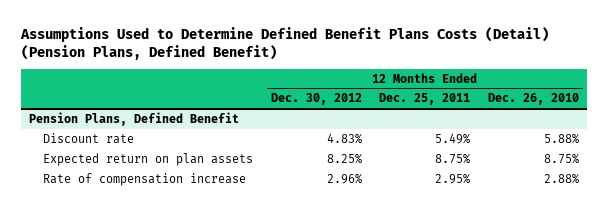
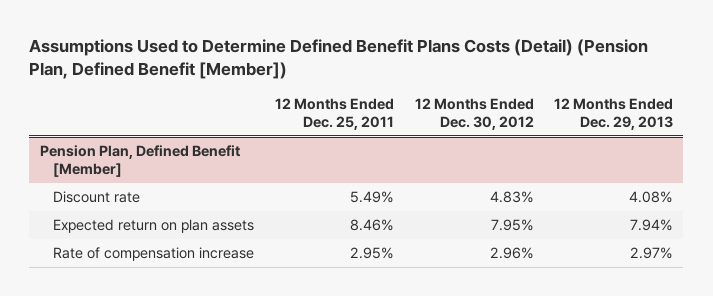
[19,26,549,60] Assumptions Used to Determine Defined Benefit Plans Costs (Detail) (Pension Plans, Defined Benefit) -> [29,39,649,79] Assumptions Used to Determine Defined Benefit Plans Costs (Detail) (Pension Plan, Defined Benefit [Member])
[487,93,579,106] Dec. 26, 2010 -> none
none -> [554,98,674,130] 12 Months Ended Dec. 29, 2013
[29,112,240,127] Pension Plans, Defined Benefit -> [39,145,240,177] Pension Plan, Defined Benefit [Member]
[326,154,362,165] 8.25% -> [490,219,534,232] 7.95%
[435,154,471,165] 8.75% -> [349,219,394,232] 8.46%

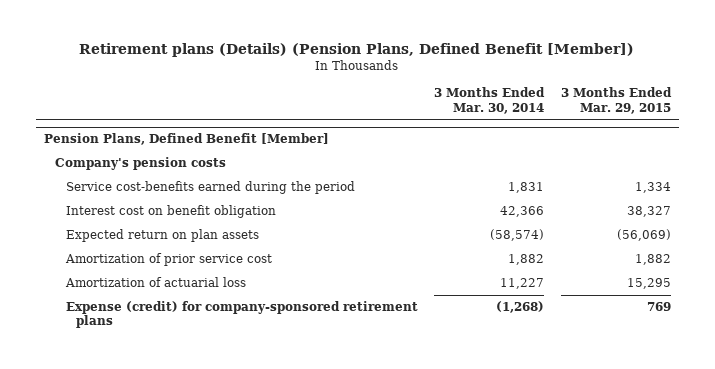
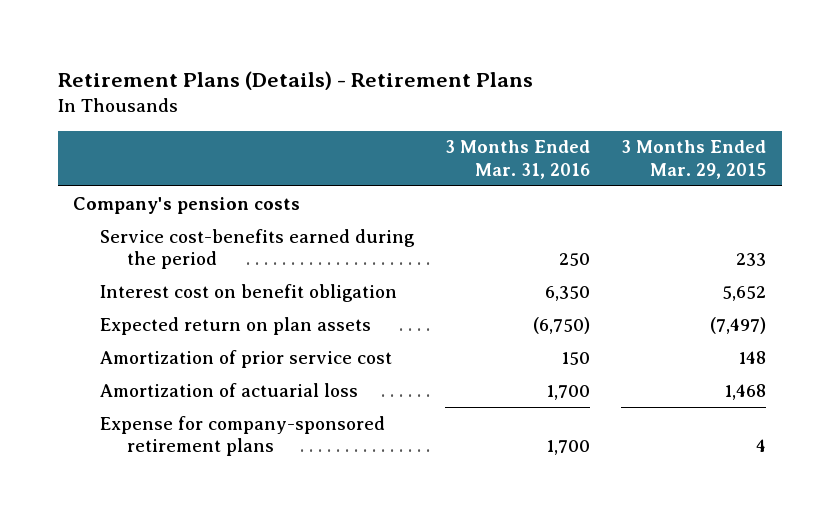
[79,42,635,57] Retirement plans (Details) (Pension Plans, Defined Benefit [Member]) -> [57,70,533,90] Retirement Plans (Details) - Retirement Plans
[434,87,546,114] 3 Months Ended Mar. 30, 2014 -> none
none -> [445,140,591,179] 3 Months Ended Mar. 31, 2016
[44,133,330,146] Pension Plans, Defined Benefit [Member] -> none
[634,181,671,193] 1,334 -> [736,253,767,267] 233
[626,205,671,217] 38,327 -> [722,285,767,301] 5,652
[616,228,671,241] (56,069) -> [710,316,767,334] (7,497)
[634,253,671,265] 1,882 -> [738,350,767,364] 148
[626,277,671,289] 15,295 -> [724,383,767,400] 1,468
[65,300,418,329] Expense (credit) for company-sponsored retirement plans -> [100,415,386,457] Expense for company-sponsored retirement plans
[646,301,671,311] 769 -> [756,439,767,453] 4

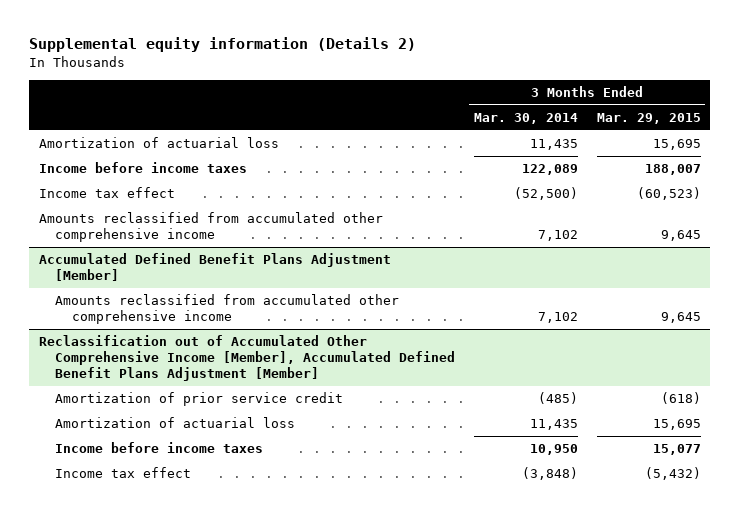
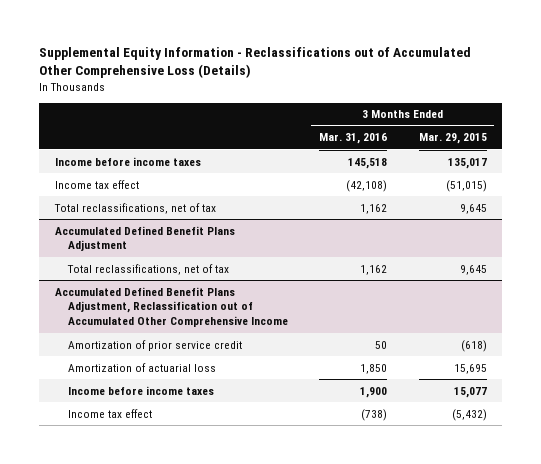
[29,37,417,53] Supplemental equity information (Details 2) -> [39,47,472,79] Supplemental Equity Information - Reclassifications out of Accumulated Other Comprehensive Loss (Details)
[473,112,578,124] Mar. 30, 2014 -> none
none -> [319,133,388,145] Mar. 31, 2016
[38,137,279,149] Amortization of actuarial loss -> none
[644,164,701,176] 188,007 -> [447,157,487,169] 135,017
[636,187,701,201] (60,523) -> [445,179,487,192] (51,015)
[38,212,383,243] Amounts reclassified from accumulated other comprehensive income -> [53,202,216,214] Total reclassifications, net of tax
[38,253,391,282] Accumulated Defined Benefit Plans Adjustment [Member] -> [54,225,235,252] Accumulated Defined Benefit Plans Adjustment
[55,294,400,325] Amounts reclassified from accumulated other comprehensive income -> [66,263,229,275] Total reclassifications, net of tax
[38,335,456,382] Reclassification out of Accumulated Other Comprehensive Income [Member], Accumulated Defined Benefit Plans Adjustment [Member] -> [54,286,288,328] Accumulated Defined Benefit Plans Adjustment, Reclassification out of Accumulated Other Comprehensive Income

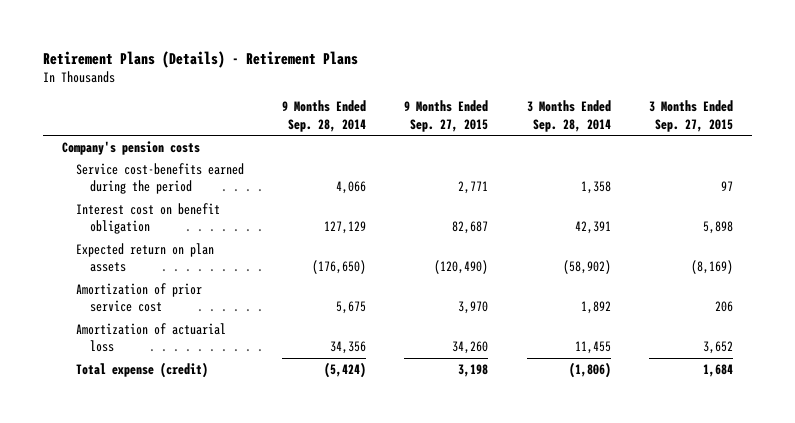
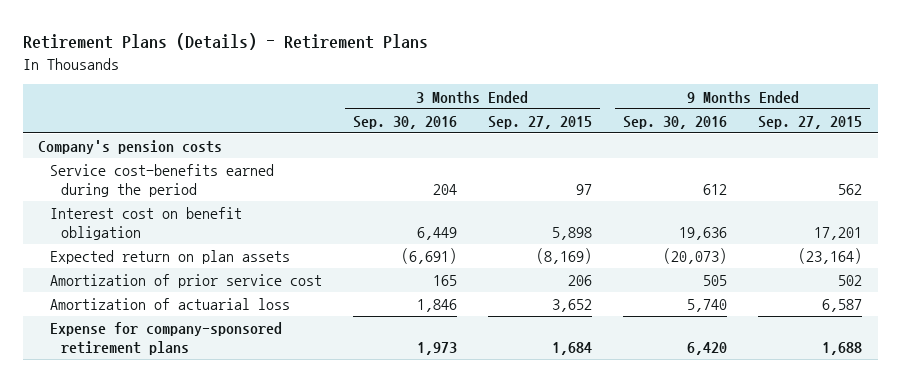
[282,100,367,132] 9 Months Ended Sep. 28, 2014 -> none
[526,100,611,132] 3 Months Ended Sep. 28, 2014 -> none
none -> [352,115,457,129] Sep. 30, 2016
none -> [623,115,728,129] Sep. 30, 2016
[75,361,208,378] Total expense (credit) -> none
[458,181,489,195] 2,771 -> [838,183,863,195] 562
[452,221,489,235] 82,687 -> [814,226,863,240] 17,201
[434,260,489,275] (120,490) -> [798,248,863,265] (23,164)
[458,301,489,315] 3,970 -> [838,275,863,287] 502
[452,341,489,355] 34,260 -> [822,299,863,313] 6,587
none -> [49,322,282,355] Expense for company-sponsored retirement plans

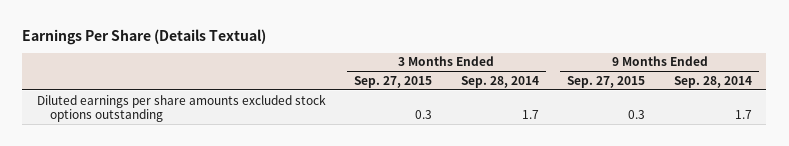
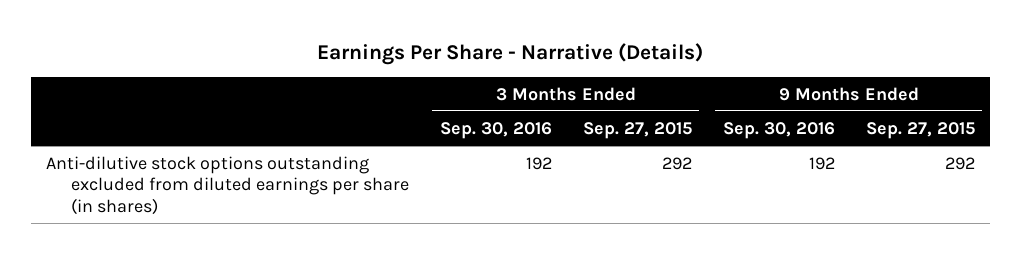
[22,28,267,45] Earnings Per Share (Details Textual) -> [317,42,704,65] Earnings Per Share - Narrative (Details)
[460,76,539,89] Sep. 28, 2014 -> none
[674,76,753,89] Sep. 28, 2014 -> none
none -> [439,121,552,139] Sep. 30, 2016
none -> [722,121,835,139] Sep. 30, 2016
[36,93,326,123] Diluted earnings per share amounts excluded stock options outstanding -> [46,155,409,216] Anti-dilutive stock options outstanding excluded from diluted earnings per share (in shares)
[415,110,433,120] 0.3 -> [661,156,692,170] 292
[628,110,646,120] 0.3 -> [944,156,975,170] 292

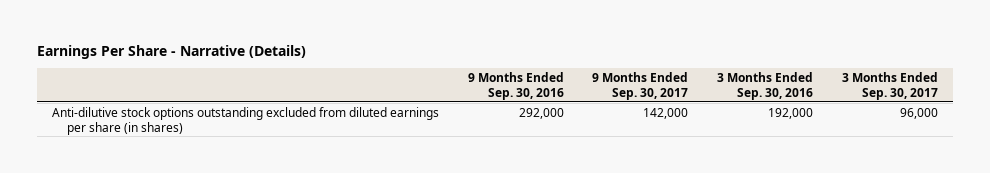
[582,121,692,139] Sep. 27, 2015 -> none
[865,121,975,139] Sep. 27, 2015 -> none
none -> [592,71,689,100] 9 Months Ended Sep. 30, 2017
none -> [842,71,939,100] 3 Months Ended Sep. 30, 2017
[525,156,552,170] 192 -> [768,107,814,119] 192,000
[808,156,835,170] 192 -> [518,107,564,119] 292,000

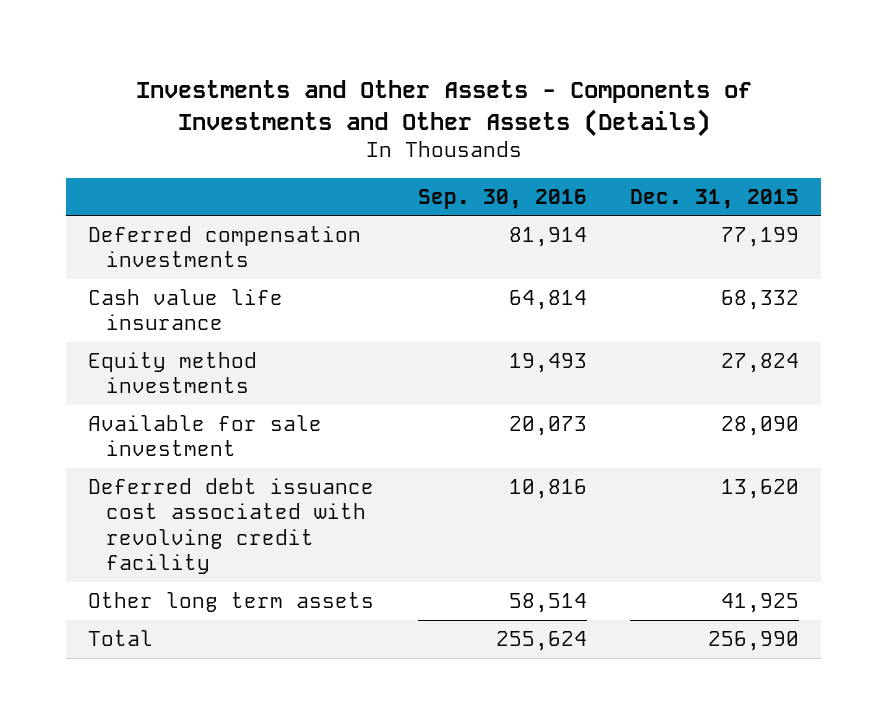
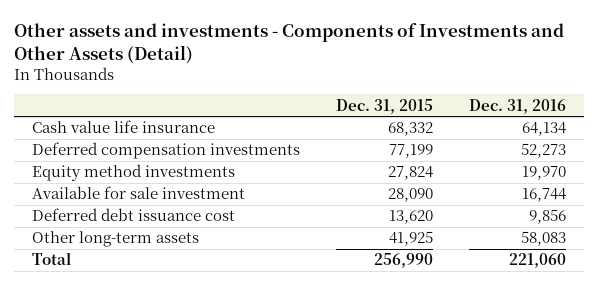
[135,79,752,137] Investments and Other Assets - Components of Investments and Other Assets (Details) -> [13,22,564,64] Other assets and investments - Components of Investments and Other Assets (Detail)
[417,188,587,209] Sep. 30, 2016 -> none
none -> [468,98,566,114] Dec. 31, 2016
[88,225,362,268] Deferred compensation investments -> [31,142,300,160] Deferred compensation investments
[88,477,375,575] Deferred debt issuance cost associated with revolving credit facility -> [31,208,235,222] Deferred debt issuance cost
[88,591,375,612] Other long term assets -> [31,231,199,248] Other long-term assets

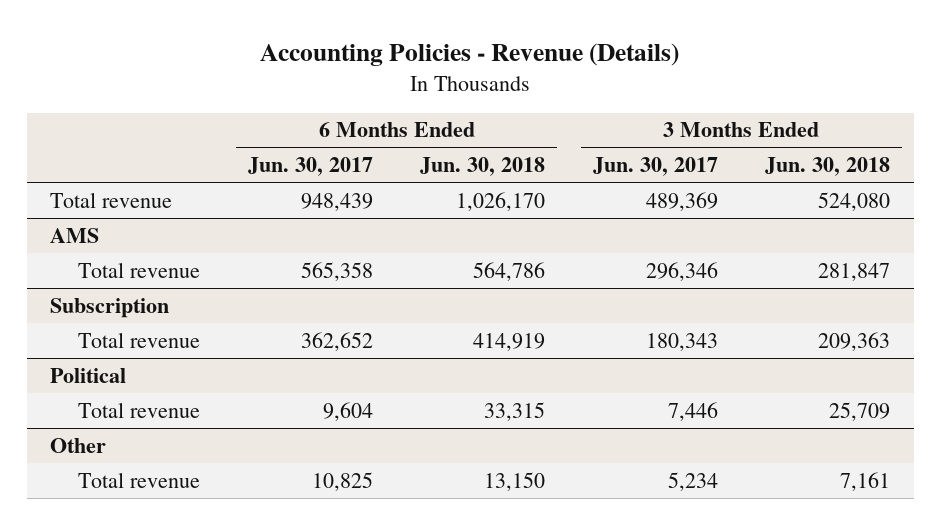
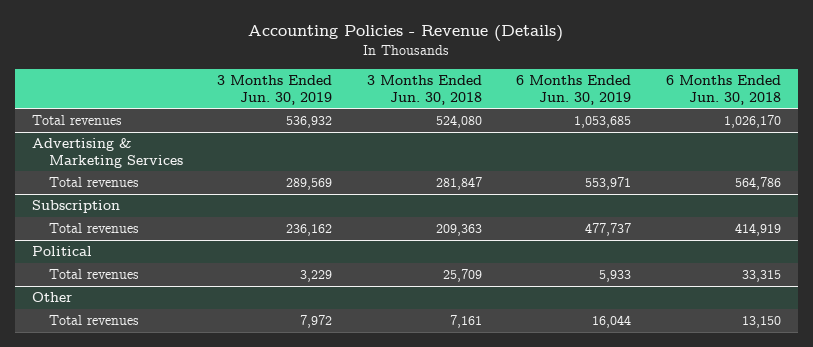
[247,157,373,177] Jun. 30, 2017 -> none
[592,157,718,177] Jun. 30, 2017 -> none
none -> [217,75,333,105] 3 Months Ended Jun. 30, 2019
none -> [516,75,632,105] 6 Months Ended Jun. 30, 2019
[50,191,173,208] Total revenue -> [32,115,123,126] Total revenues
[50,227,100,243] AMS -> [32,138,183,168] Advertising & Marketing Services
[78,261,201,278] Total revenue -> [48,177,139,188] Total revenues
[78,331,201,348] Total revenue -> [48,223,139,234] Total revenues
[78,401,201,418] Total revenue -> [48,269,139,280] Total revenues
[78,471,201,488] Total revenue -> [48,315,139,326] Total revenues

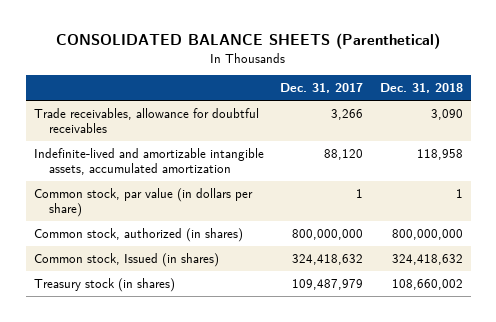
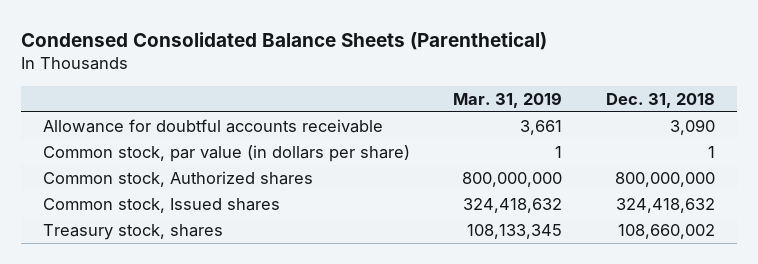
[56,33,441,50] CONSOLIDATED BALANCE SHEETS (Parenthetical) -> [21,31,548,50] Condensed Consolidated Balance Sheets (Parenthetical)
[280,83,364,94] Dec. 31, 2017 -> none
none -> [453,91,563,108] Mar. 31, 2019
[33,147,264,175] Indefinite-lived and amortizable intangible assets, accumulated amortization -> none
[33,107,259,133] Trade receivables, allowance for doubtful receivables -> [42,118,383,133] Allowance for doubtful accounts receivable
[33,227,243,242] Common stock, authorized (in shares) -> [42,170,313,187] Common stock, Authorized shares
[33,252,219,267] Common stock, Issued (in shares) -> [42,197,280,213] Common stock, Issued shares
[33,277,175,292] Treasury stock (in shares) -> [42,223,223,240] Treasury stock, shares

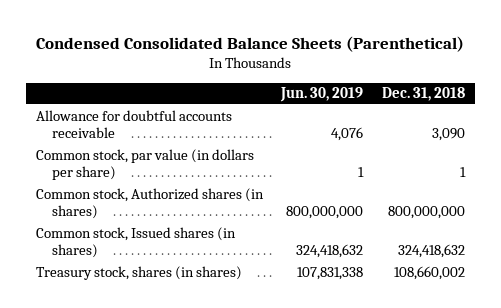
[453,91,563,108] Mar. 31, 2019 -> none
none -> [280,87,364,103] Jun. 30, 2019
[42,170,313,187] Common stock, Authorized shares -> [35,187,264,219] Common stock, Authorized shares (in shares)
[42,197,280,213] Common stock, Issued shares -> [35,226,236,258] Common stock, Issued shares (in shares)
[42,223,223,240] Treasury stock, shares -> [35,265,242,280] Treasury stock, shares (in shares)

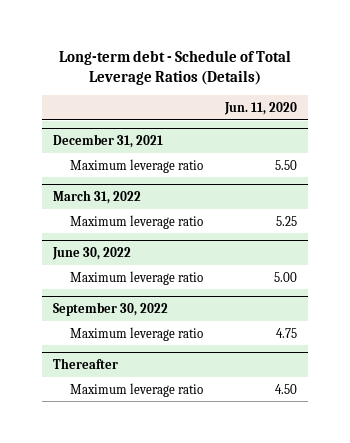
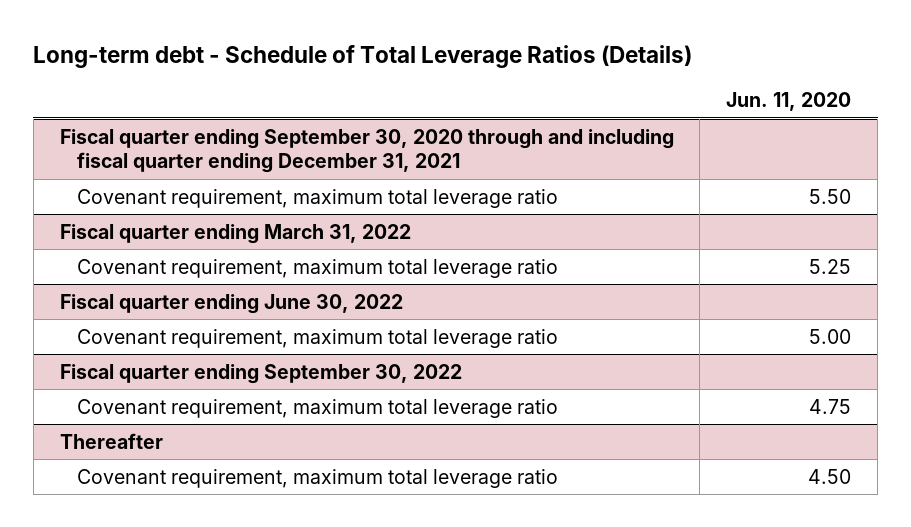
[53,134,164,149] December 31, 2021 -> [59,128,674,174] Fiscal quarter ending September 30, 2020 through and including fiscal quarter ending December 31, 2021
[69,158,203,173] Maximum leverage ratio -> [76,188,558,208] Covenant requirement, maximum total leverage ratio
[53,190,142,205] March 31, 2022 -> [59,223,411,244] Fiscal quarter ending March 31, 2022
[69,214,203,229] Maximum leverage ratio -> [76,258,558,278] Covenant requirement, maximum total leverage ratio
[52,247,132,261] June 30, 2022 -> [59,293,403,314] Fiscal quarter ending June 30, 2022
[69,270,203,285] Maximum leverage ratio -> [76,328,558,348] Covenant requirement, maximum total leverage ratio
[53,302,169,317] September 30, 2022 -> [59,363,462,384] Fiscal quarter ending September 30, 2022
[69,326,203,341] Maximum leverage ratio -> [76,398,558,418] Covenant requirement, maximum total leverage ratio
[69,382,203,397] Maximum leverage ratio -> [76,468,558,488] Covenant requirement, maximum total leverage ratio

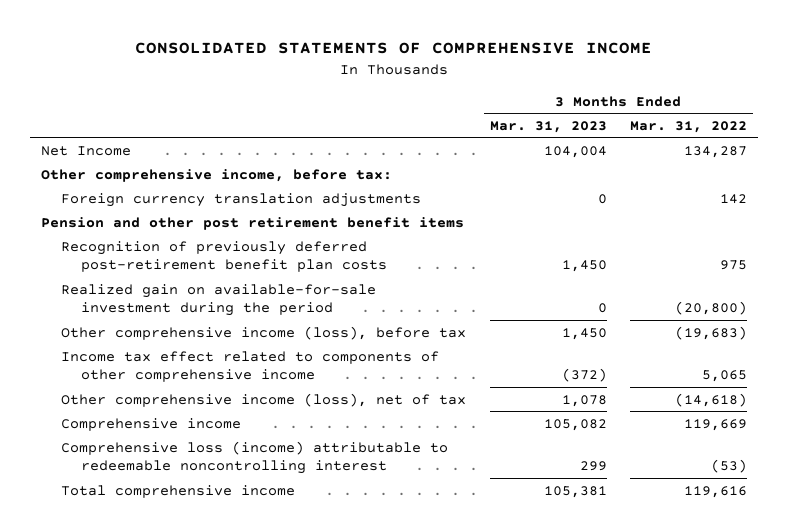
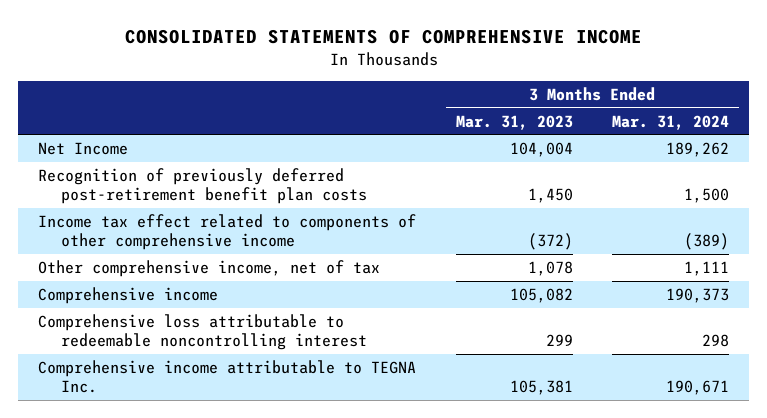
[629,120,747,133] Mar. 31, 2022 -> none
none -> [612,114,730,130] Mar. 31, 2024
[41,168,393,182] Other comprehensive income, before tax: -> none
[61,192,422,207] Foreign currency translation adjustments -> none
[41,216,465,230] Pension and other post retirement benefit items -> none
[61,283,377,317] Realized gain on available-for-sale investment during the period -> none
[61,325,467,340] Other comprehensive income (loss), before tax -> none
[61,392,467,407] Other comprehensive income (loss), net of tax -> [38,259,381,277] Other comprehensive income, net of tax
[61,440,449,475] Comprehensive loss (income) attributable to redeemable noncontrolling interest -> [38,313,367,350] Comprehensive loss attributable to redeemable noncontrolling interest
[61,484,296,498] Total comprehensive income -> [38,359,417,393] Comprehensive income attributable to TEGNA Inc.

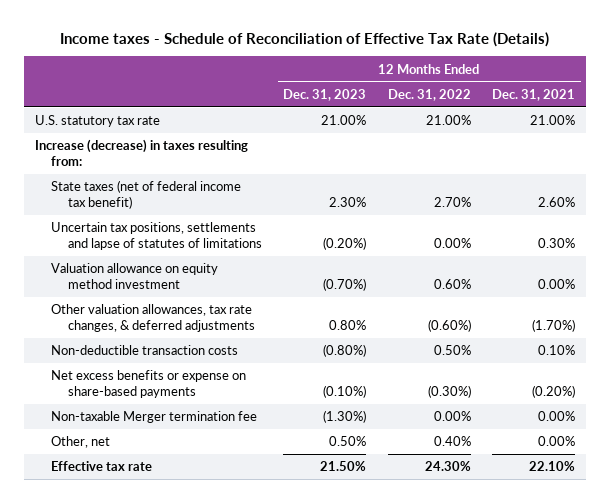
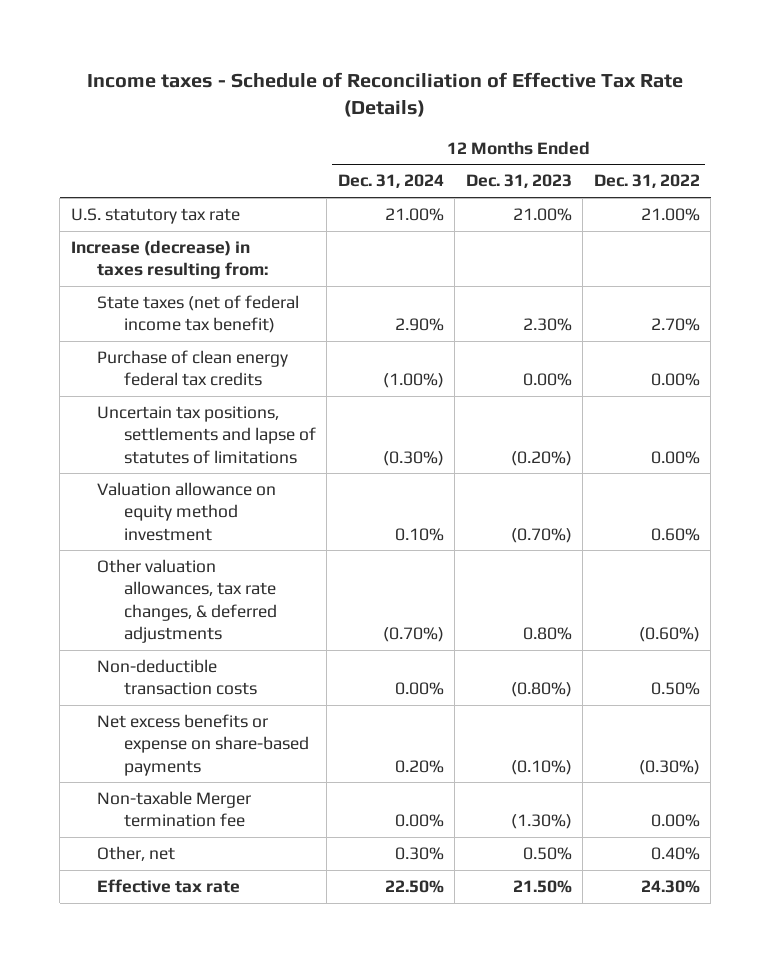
[492,88,576,101] Dec. 31, 2021 -> none
none -> [337,174,444,189] Dec. 31, 2024
none -> [97,350,289,387] Purchase of clean energy federal tax credits

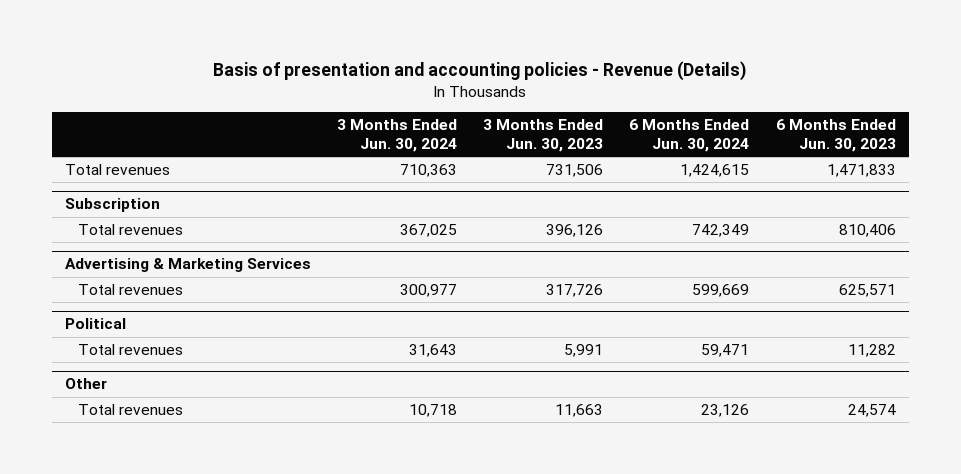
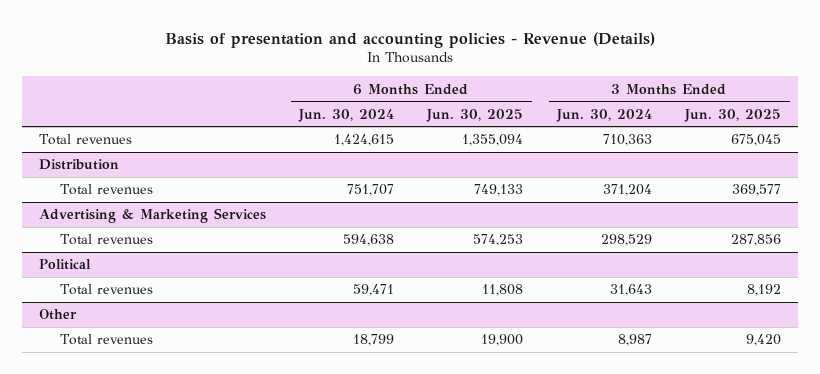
[483,119,604,153] 3 Months Ended Jun. 30, 2023 -> none
[775,119,896,153] 6 Months Ended Jun. 30, 2023 -> none
none -> [426,108,524,122] Jun. 30, 2025
none -> [684,108,782,122] Jun. 30, 2025
[65,198,161,213] Subscription -> none
none -> [38,159,119,171] Distribution
[400,223,458,237] 367,025 -> [602,184,652,197] 371,204
[692,223,750,237] 742,349 -> [347,184,395,197] 751,707
[400,283,458,297] 300,977 -> [600,234,652,247] 298,529
[692,283,750,297] 599,669 -> [343,234,395,247] 594,638
[409,403,458,417] 10,718 -> [617,334,652,347] 8,987
[701,403,750,417] 23,126 -> [353,334,395,347] 18,799

